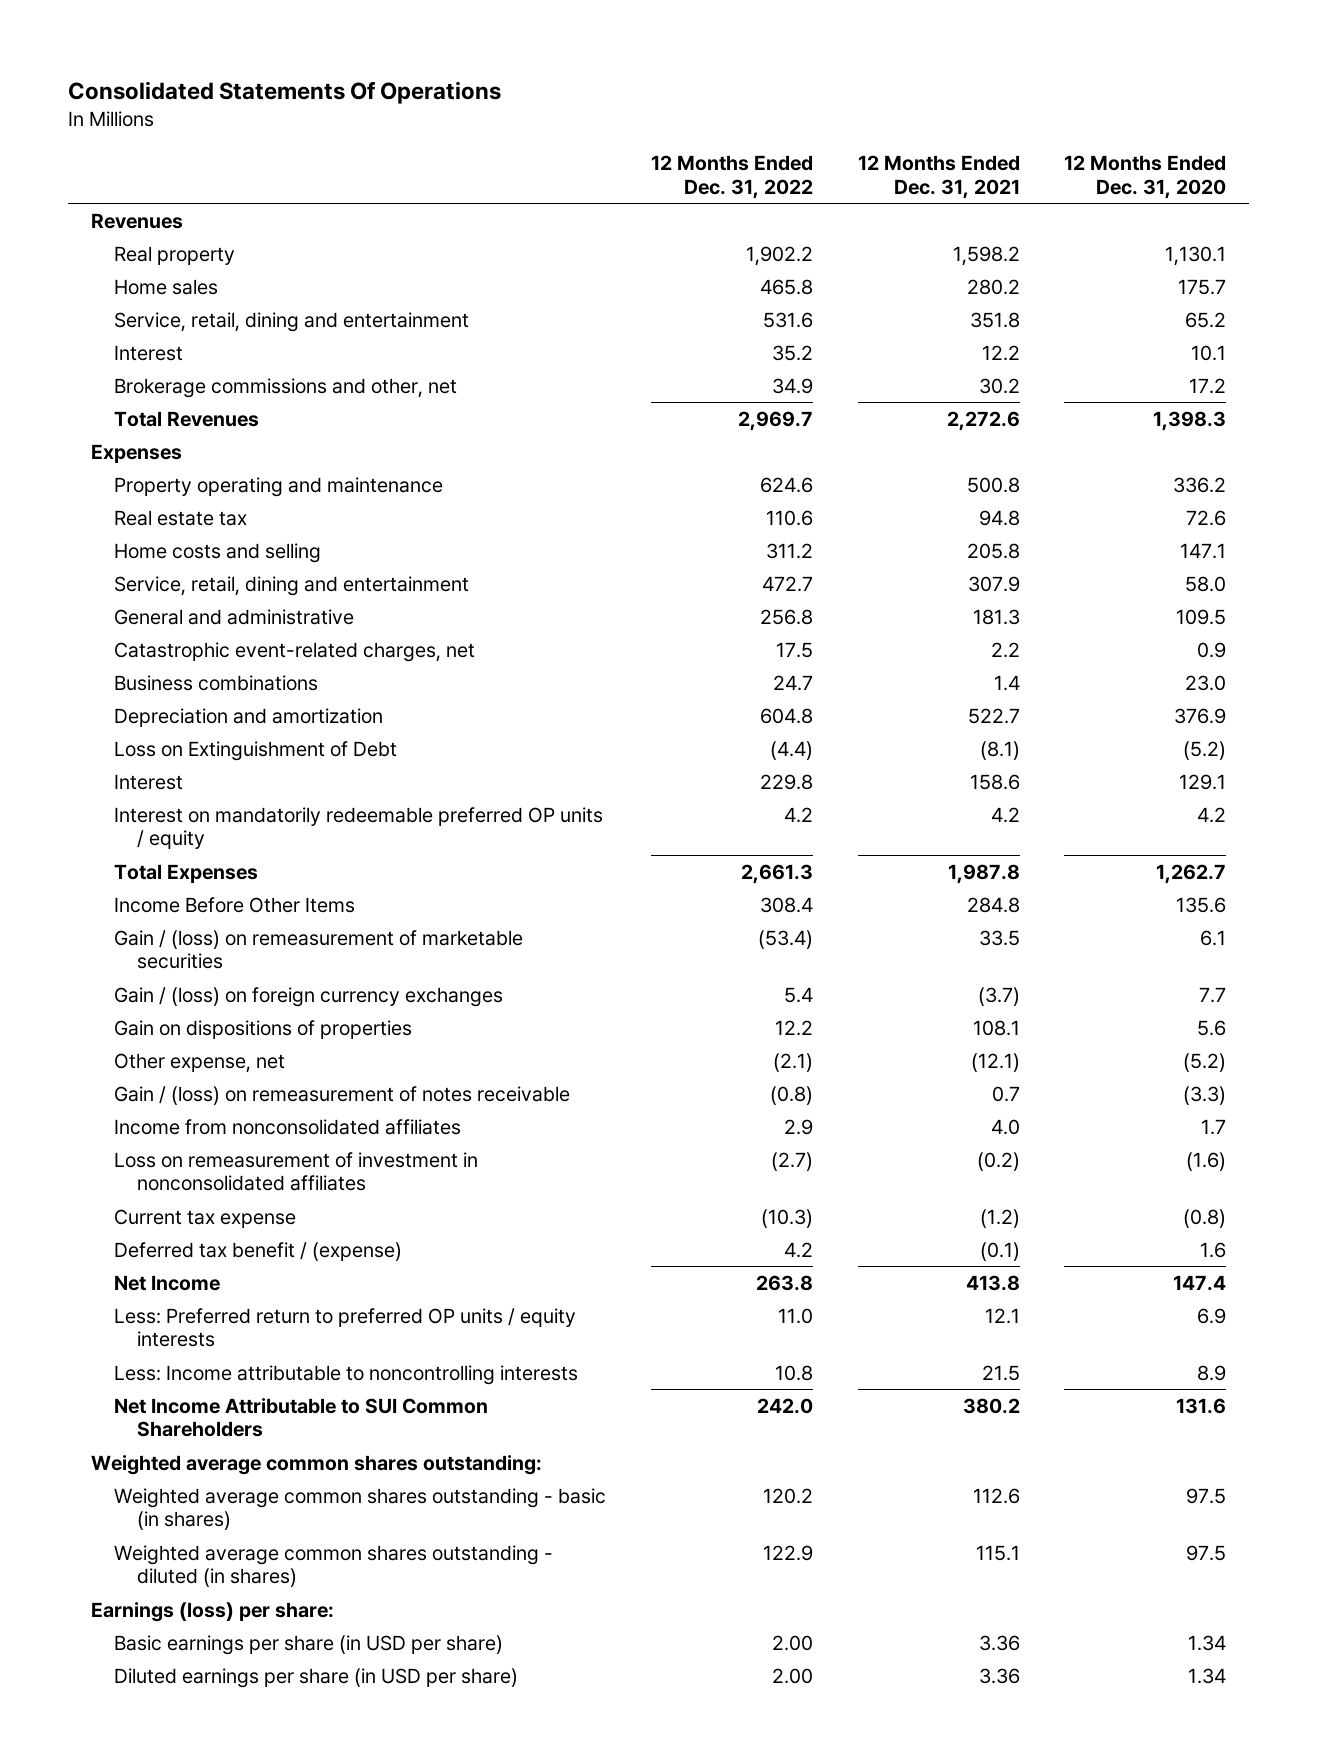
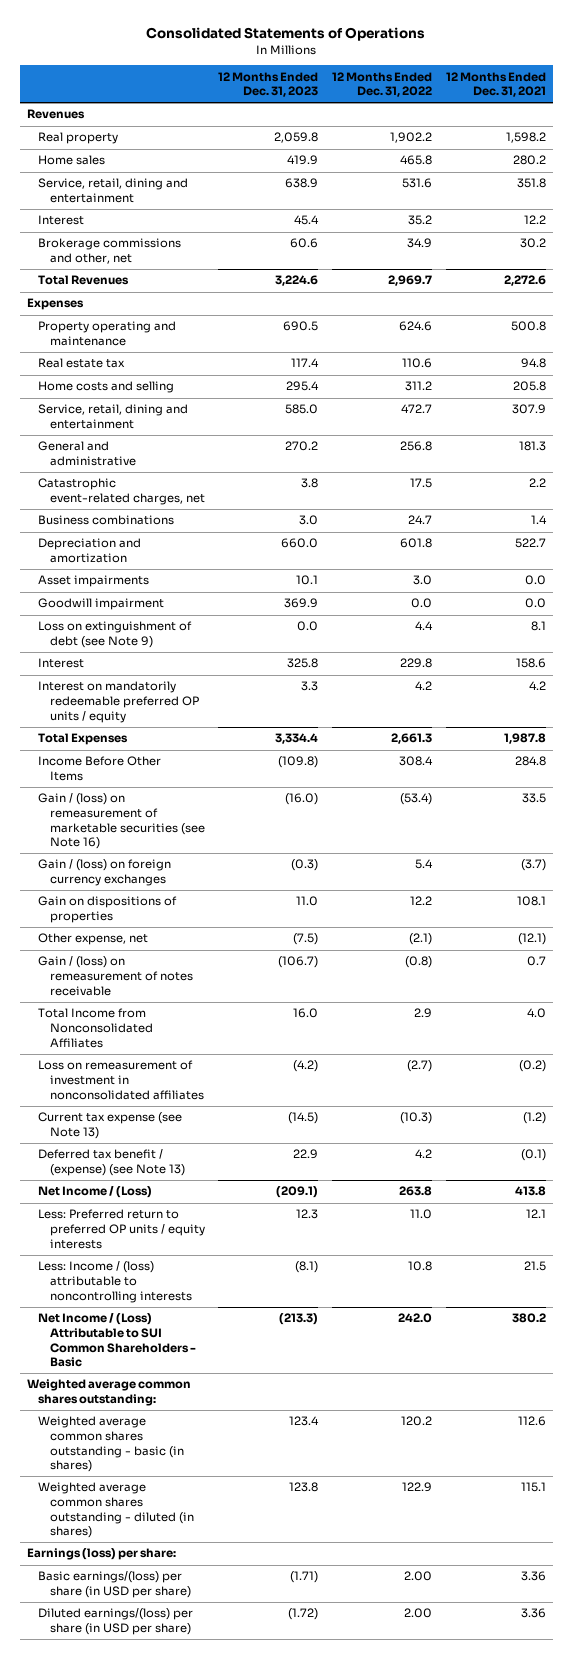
[68,81,502,105] Consolidated Statements Of Operations -> [146,27,426,42] Consolidated Statements of Operations
[1064,155,1227,199] 12 Months Ended Dec. 31, 2020 -> none
none -> [218,71,319,98] 12 Months Ended Dec. 31, 2023
[759,707,813,724] 604.8 -> [400,538,433,549] 601.8
none -> [38,575,150,588] Asset impairments
none -> [38,598,165,611] Goodwill impairment
[113,740,397,761] Loss on Extinguishment of Debt -> [38,621,193,649] Loss on extinguishment of debt (see Note 9)
[769,740,813,760] (4.4) -> [415,621,434,631] 4.4
[979,740,1020,760] (8.1) -> [530,621,546,632] 8.1
[113,929,523,970] Gain / (loss) on remeasurement of marketable securities -> [38,793,205,850] Gain / (loss) on remeasurement of marketable securities (see Note 16)
[113,1118,461,1135] Income from nonconsolidated affiliates -> [38,1008,153,1048] Total Income from Nonconsolidated Affiliates
[113,1208,296,1228] Current tax expense -> [38,1112,183,1140] Current tax expense (see Note 13)
[113,1241,402,1261] Deferred tax benefit / (expense) -> [38,1149,185,1177] Deferred tax benefit / (expense) (see Note 13)
[113,1274,220,1291] Net Income -> [38,1186,153,1199] Net Income / (Loss)
[113,1364,578,1385] Less: Income attributable to noncontrolling interests -> [38,1261,192,1303] Less: Income / (loss) attributable to noncontrolling interests
[113,1397,488,1438] Net Income Attributable to SUI Common Shareholders -> [38,1313,196,1368] Net Income / (Loss) Attributable to SUI Common Shareholders - Basic
[113,1634,503,1655] Basic earnings per share (in USD per share) -> [38,1571,191,1599] Basic earnings/(loss) per share (in USD per share)
[113,1667,518,1688] Diluted earnings per share (in USD per share) -> [38,1608,194,1636] Diluted earnings/(loss) per share (in USD per share)

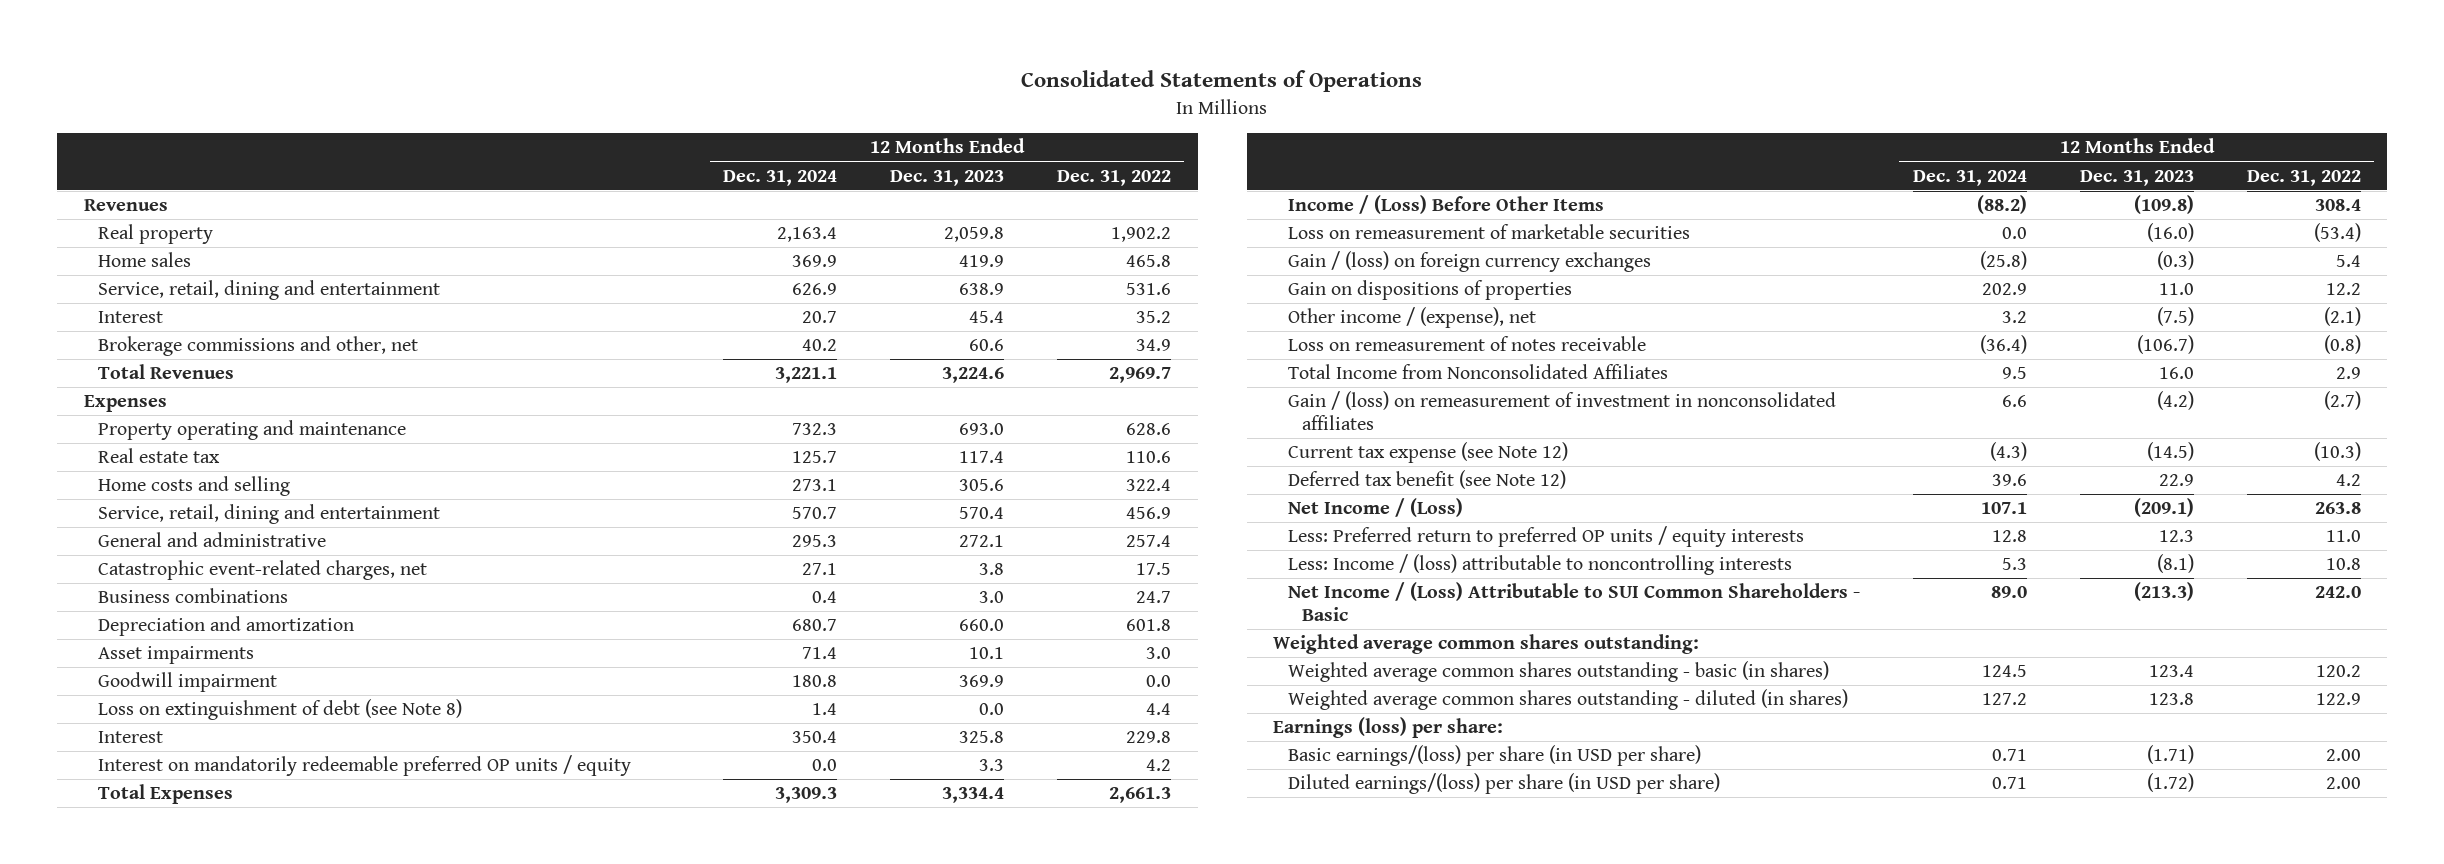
[445,71,546,98] 12 Months Ended Dec. 31, 2021 -> none
none -> [723,169,838,186] Dec. 31, 2024
[283,321,319,332] 690.5 -> [959,423,1005,436] 693.0
[399,321,433,332] 624.6 -> [1126,423,1172,436] 628.6
[286,381,320,392] 295.4 -> [959,479,1005,492] 305.6
[405,381,433,392] 311.2 -> [1126,479,1172,492] 322.4
[285,404,319,415] 585.0 -> [959,507,1005,520] 570.4
[401,404,433,414] 472.7 -> [1126,507,1172,520] 456.9
[285,441,319,452] 270.2 -> [959,535,1005,548] 272.1
[400,441,433,452] 256.8 -> [1126,535,1172,548] 257.4
[38,621,193,649] Loss on extinguishment of debt (see Note 9) -> [98,699,463,721] Loss on extinguishment of debt (see Note 8)
[38,756,162,782] Income Before Other Items -> [1287,195,1604,215] Income / (Loss) Before Other Items
[38,793,205,850] Gain / (loss) on remeasurement of marketable securities (see Note 16) -> [1287,224,1690,240] Loss on remeasurement of marketable securities
[38,933,149,946] Other expense, net -> [1287,307,1536,329] Other income / (expense), net
[38,956,193,996] Gain / (loss) on remeasurement of notes receivable -> [1287,336,1646,352] Loss on remeasurement of notes receivable
[38,1060,204,1100] Loss on remeasurement of investment in nonconsolidated affiliates -> [1287,391,1836,431] Gain / (loss) on remeasurement of investment in nonconsolidated affiliates
[38,1112,183,1140] Current tax expense (see Note 13) -> [1287,442,1568,464] Current tax expense (see Note 12)
[38,1149,185,1177] Deferred tax benefit / (expense) (see Note 13) -> [1287,470,1566,490] Deferred tax benefit (see Note 12)

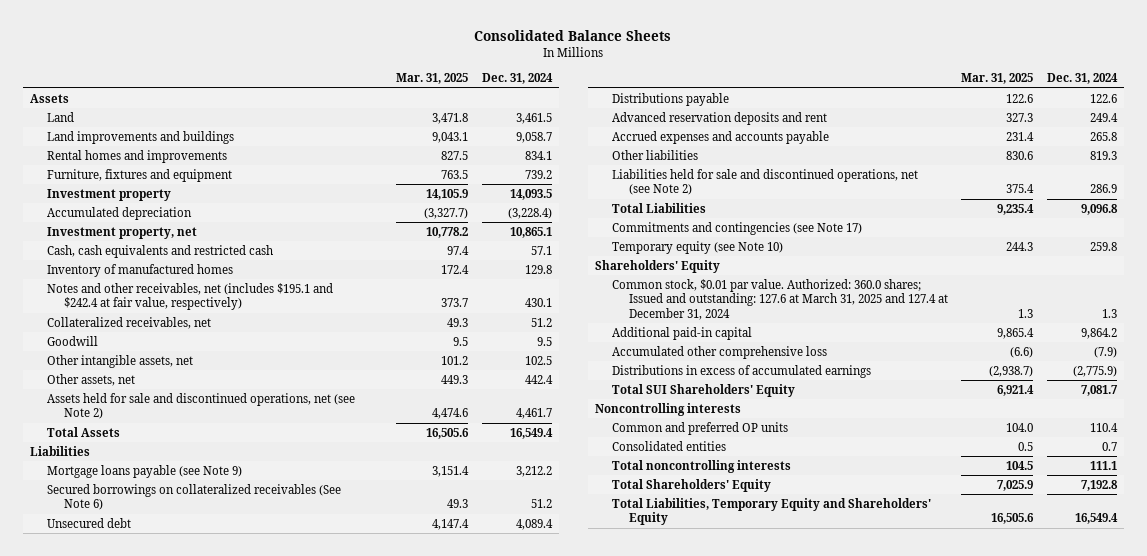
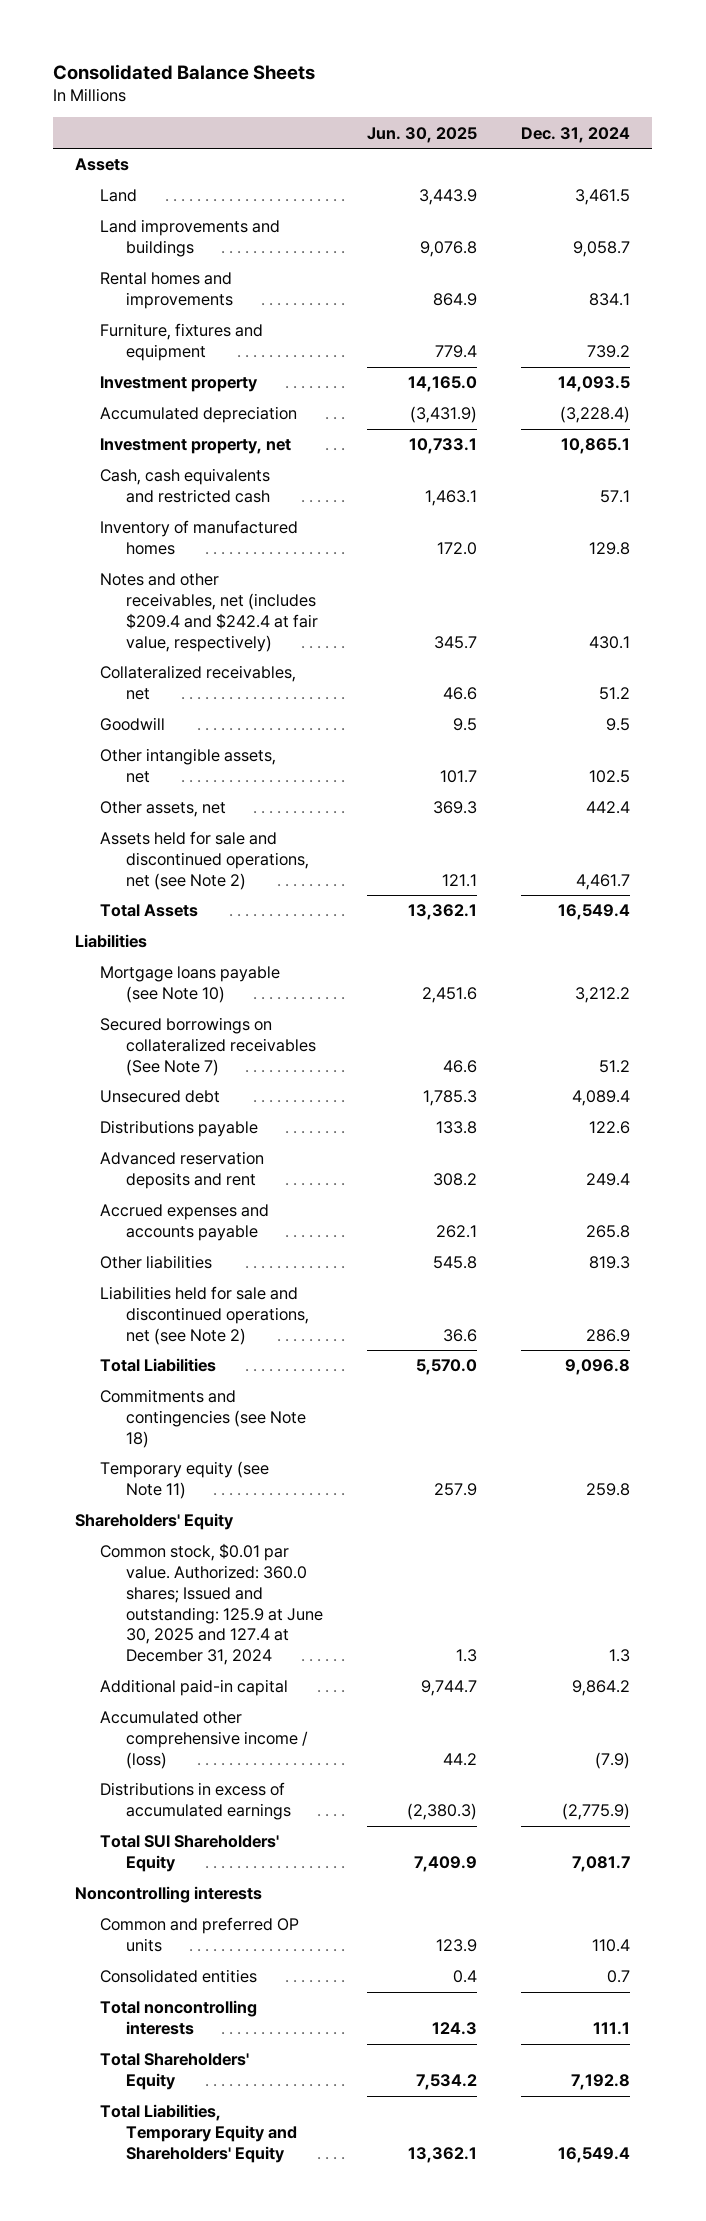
[396,73,469,85] Mar. 31, 2025 -> none
none -> [366,126,477,143] Jun. 30, 2025
[46,282,333,311] Notes and other receivables, net (includes $195.1 and $242.4 at fair value, respectively) -> [100,573,318,652] Notes and other receivables, net (includes $209.4 and $242.4 at fair value, respectively)
[46,464,242,478] Mortgage loans payable (see Note 9) -> [100,966,281,1004] Mortgage loans payable (see Note 10)
[46,483,341,511] Secured borrowings on collateralized receivables (See Note 6) -> [100,1017,316,1076] Secured borrowings on collateralized receivables (See Note 7)
[611,221,862,235] Commitments and contingencies (see Note 17) -> [100,1389,306,1448] Commitments and contingencies (see Note 18)
[611,240,783,254] Temporary equity (see Note 10) -> [100,1461,270,1500] Temporary equity (see Note 11)
[611,278,948,320] Common stock, $0.01 par value. Authorized: 360.0 shares; Issued and outstanding: 127.6 at March 31, 2025 and 127.4 at December 31, 2024 -> [100,1543,323,1666] Common stock, $0.01 par value. Authorized: 360.0 shares; Issued and outstanding: 125.9 at June 30, 2025 and 127.4 at December 31, 2024
[611,345,827,359] Accumulated other comprehensive loss -> [100,1711,308,1769] Accumulated other comprehensive income / (loss)

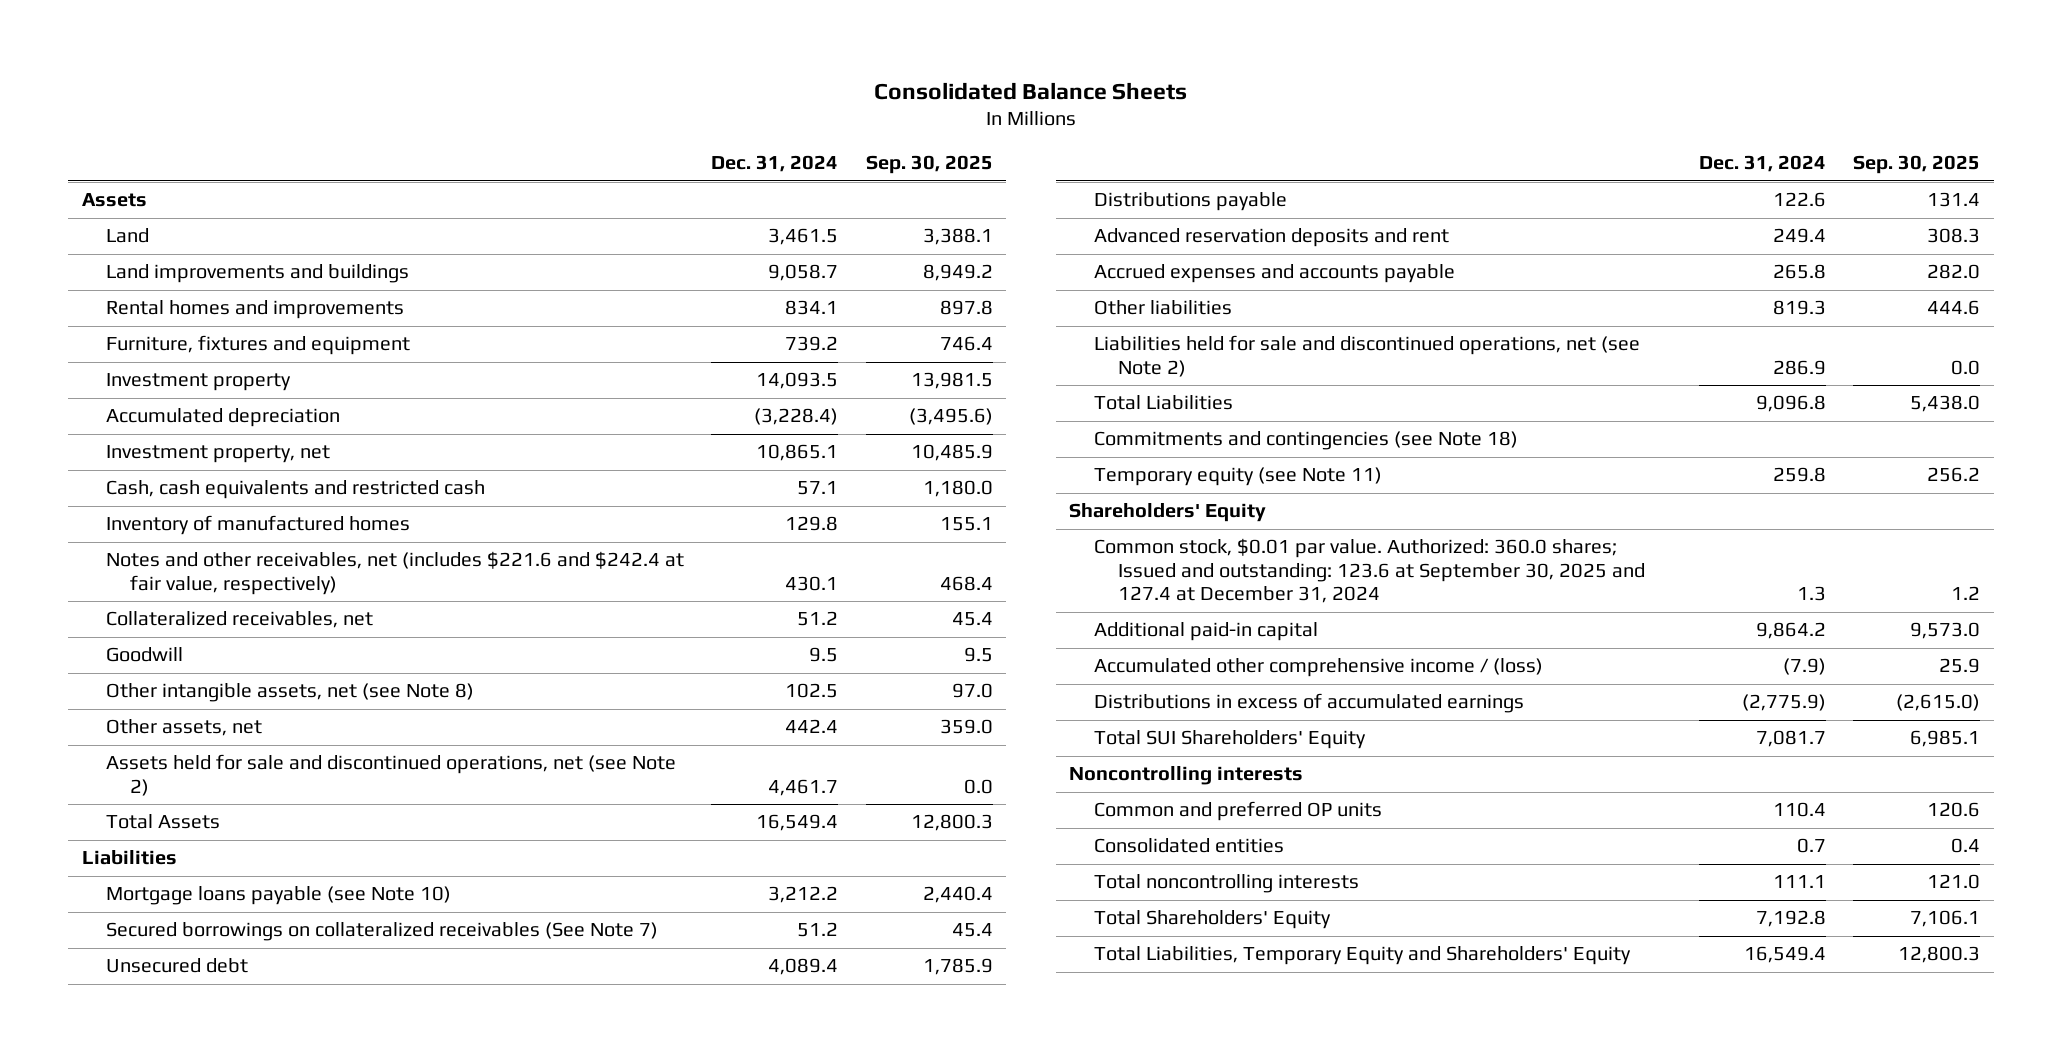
[366,126,477,143] Jun. 30, 2025 -> none
none -> [865,155,993,175] Sep. 30, 2025
[100,573,318,652] Notes and other receivables, net (includes $209.4 and $242.4 at fair value, respectively) -> [105,551,684,595] Notes and other receivables, net (includes $221.6 and $242.4 at fair value, respectively)
[100,748,277,784] Other intangible assets, net -> [105,683,474,703] Other intangible assets, net (see Note 8)
[100,1543,323,1666] Common stock, $0.01 par value. Authorized: 360.0 shares; Issued and outstanding: 125.9 at June 30, 2025 and 127.4 at December 31, 2024 -> [1093,538,1645,604] Common stock, $0.01 par value. Authorized: 360.0 shares; Issued and outstanding: 123.6 at September 30, 2025 and 127.4 at December 31, 2024

